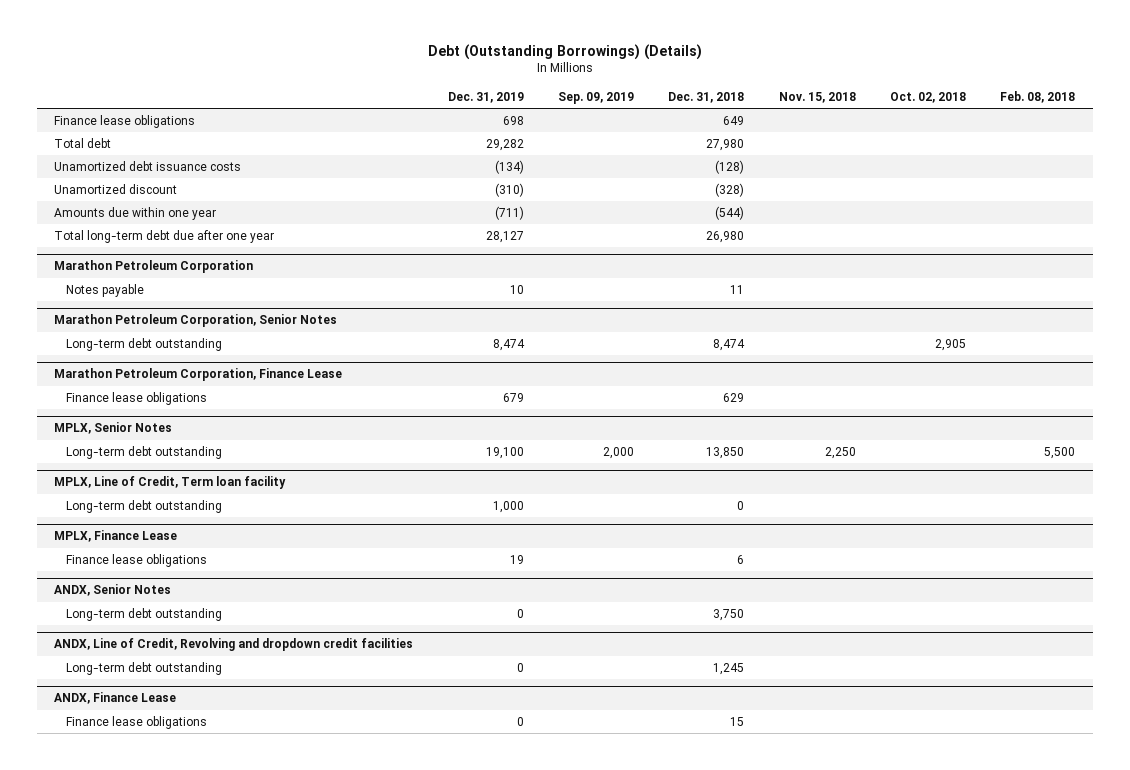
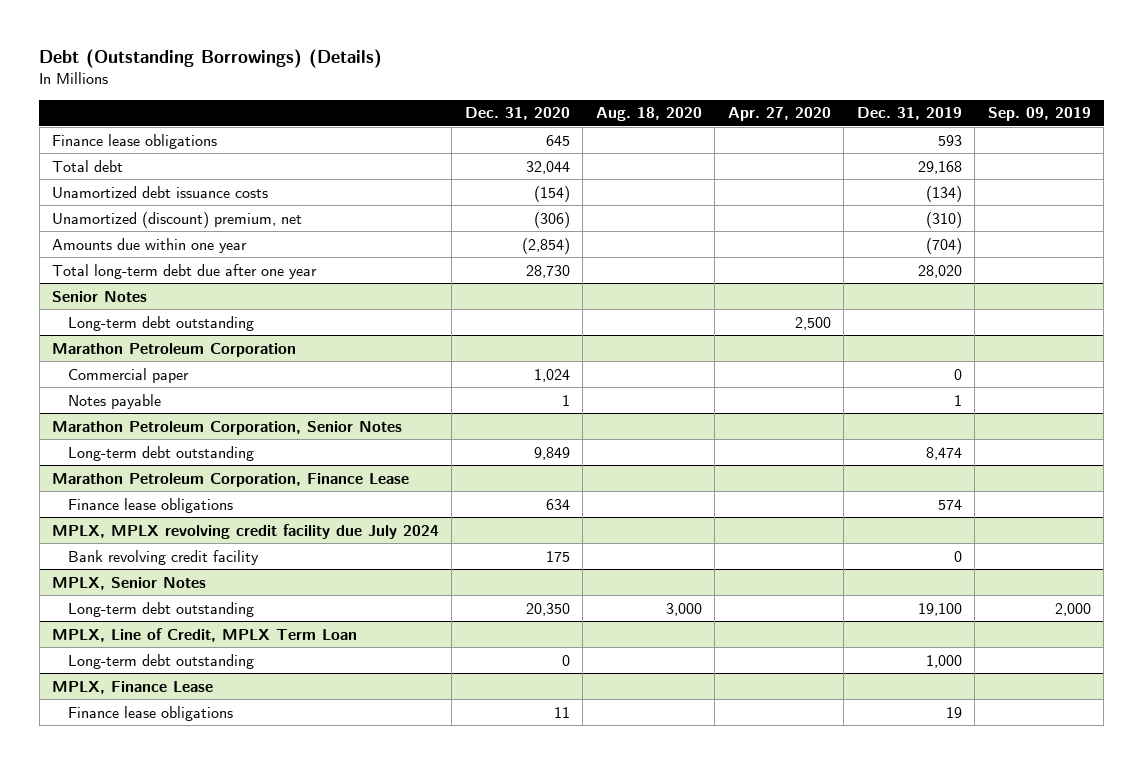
[668,91,745,103] Dec. 31, 2018 -> none
[778,91,856,103] Nov. 15, 2018 -> none
[890,91,967,103] Oct. 02, 2018 -> none
[1000,90,1076,103] Feb. 08, 2018 -> none
none -> [464,107,570,121] Dec. 31, 2020
none -> [595,107,702,122] Aug. 18, 2020
none -> [727,107,831,122] Apr. 27, 2020
[502,116,524,126] 698 -> [937,134,962,146] 593
[485,139,524,152] 29,282 -> [917,160,962,174] 29,168
[54,184,178,195] Unamortized discount -> [52,211,303,228] Unamortized (discount) premium, net
[494,206,524,221] (711) -> [925,237,962,254] (704)
[485,231,524,244] 28,127 -> [917,264,962,278] 28,020
none -> [52,290,148,302] Senior Notes
none -> [68,315,255,331] Long-term debt outstanding
none -> [68,367,190,383] Commercial paper
[509,285,524,295] 10 -> [953,394,962,406] 1
[502,393,524,403] 679 -> [937,498,962,510] 574
none -> [52,523,440,539] MPLX, MPLX revolving credit facility due July 2024
none -> [68,549,260,565] Bank revolving credit facility
[54,476,287,490] MPLX, Line of Credit, Term loan facility -> [52,627,358,642] MPLX, Line of Credit, MPLX Term Loan
[54,584,172,597] ANDX, Senior Notes -> none
[65,608,222,622] Long-term debt outstanding -> none
[54,638,414,652] ANDX, Line of Credit, Revolving and dropdown credit facilities -> none
[65,662,222,676] Long-term debt outstanding -> none
[54,692,177,705] ANDX, Finance Lease -> none
[65,716,207,730] Finance lease obligations -> none

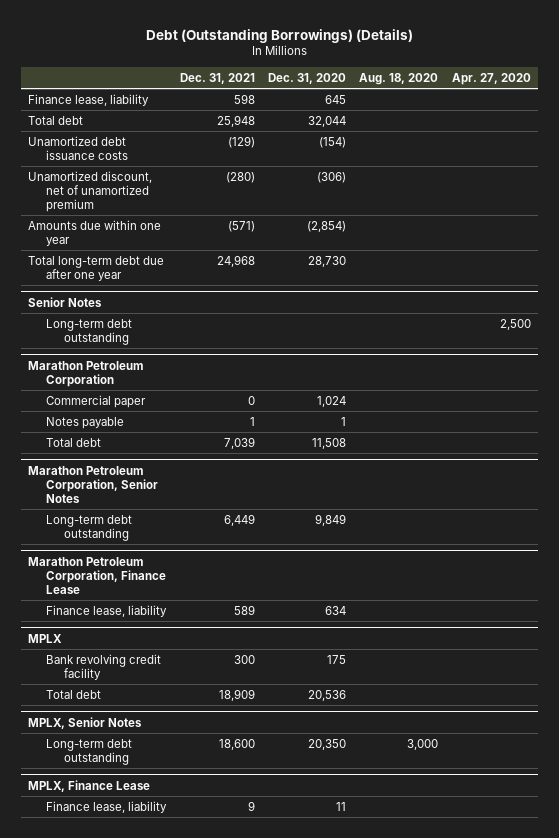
[856,107,962,121] Dec. 31, 2019 -> none
[987,107,1091,122] Sep. 09, 2019 -> none
none -> [179,72,255,84] Dec. 31, 2021
[52,133,218,149] Finance lease obligations -> [28,93,150,106] Finance lease, liability
[52,211,303,228] Unamortized (discount) premium, net -> [28,170,153,212] Unamortized discount, net of unamortized premium
none -> [46,437,102,447] Total debt
[52,523,440,539] MPLX, MPLX revolving credit facility due July 2024 -> none
[68,497,234,513] Finance lease obligations -> [46,604,168,617] Finance lease, liability
none -> [28,633,63,643] MPLX
none -> [46,689,102,699] Total debt
[52,627,358,642] MPLX, Line of Credit, MPLX Term Loan -> none
[68,653,255,669] Long-term debt outstanding -> none
[68,705,234,721] Finance lease obligations -> [46,800,168,813] Finance lease, liability

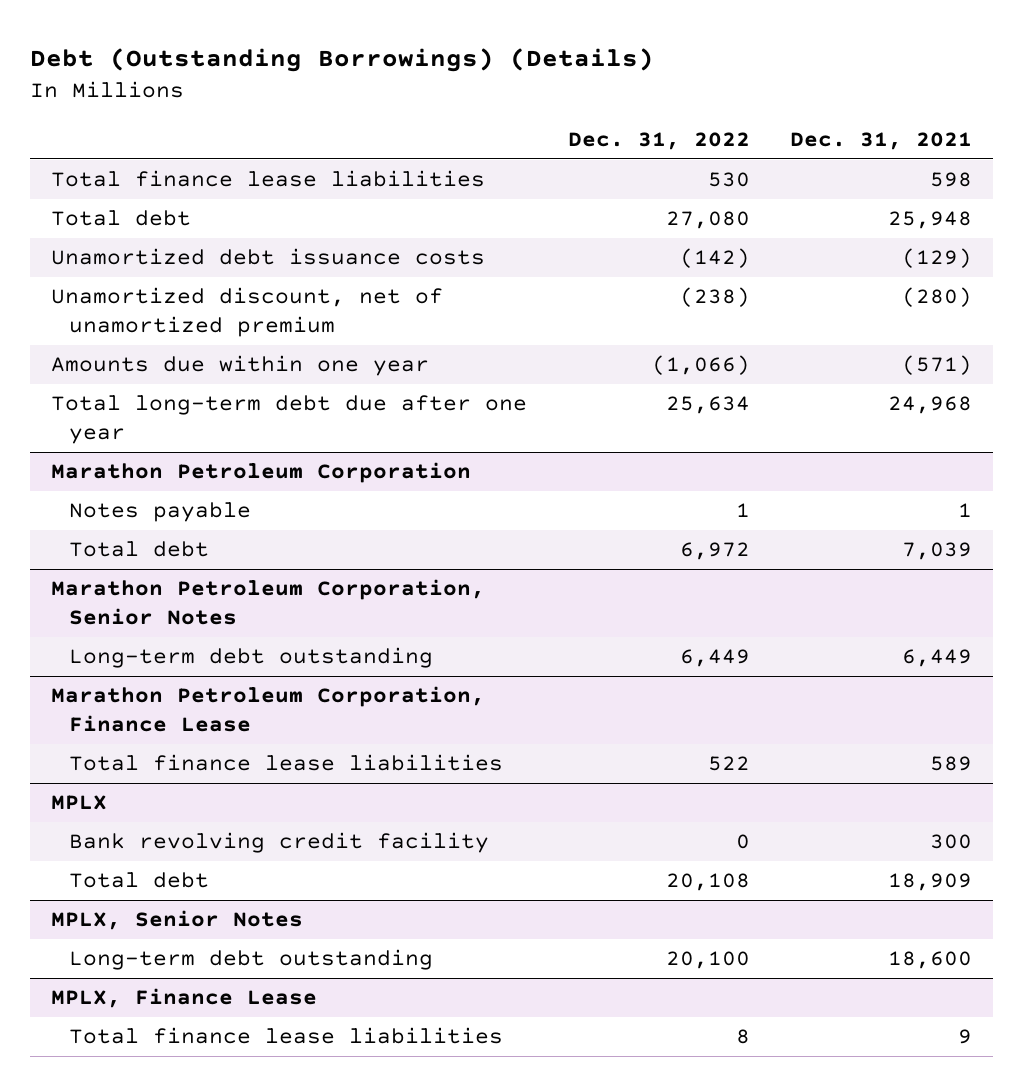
[267,72,346,84] Dec. 31, 2020 -> none
[359,72,439,85] Aug. 18, 2020 -> none
[451,72,531,85] Apr. 27, 2020 -> none
none -> [567,131,750,150] Dec. 31, 2022
[28,93,150,106] Finance lease, liability -> [50,170,485,188] Total finance lease liabilities
[28,296,103,307] Senior Notes -> none
[46,318,133,345] Long-term debt outstanding -> none
[46,394,147,408] Commercial paper -> none
[46,604,168,617] Finance lease, liability -> [68,754,503,772] Total finance lease liabilities
[46,800,168,813] Finance lease, liability -> [68,1027,503,1045] Total finance lease liabilities

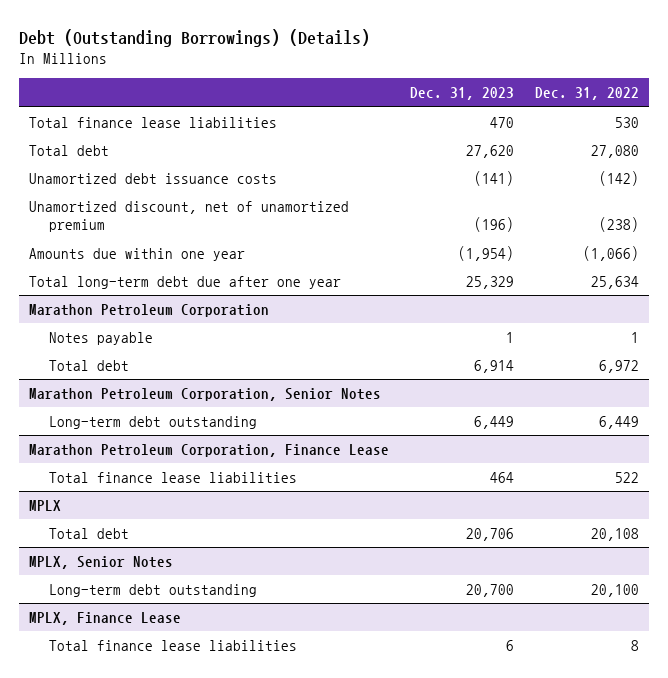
[790,131,973,150] Dec. 31, 2021 -> none
none -> [410,87,515,101] Dec. 31, 2023
[68,832,489,854] Bank revolving credit facility -> none

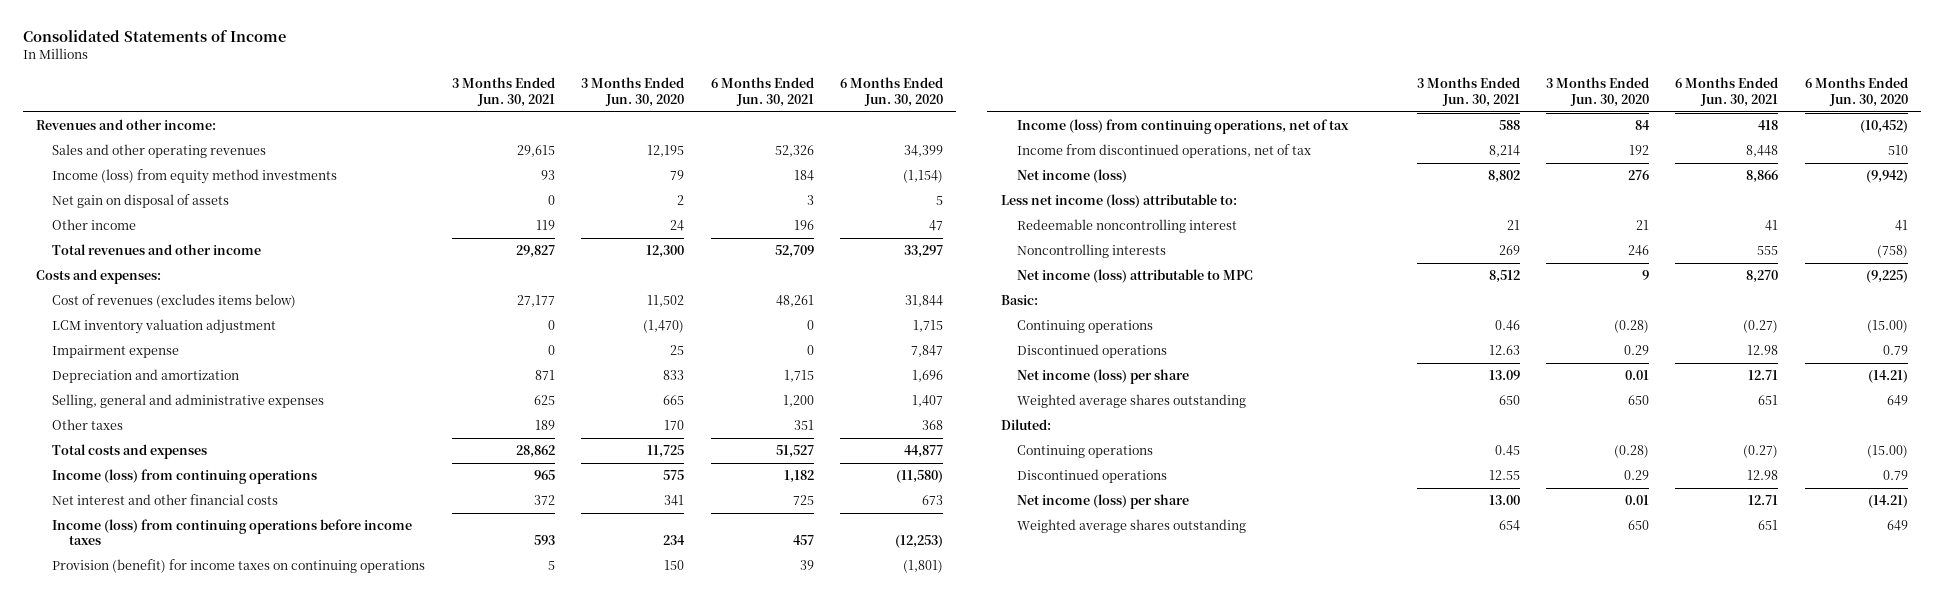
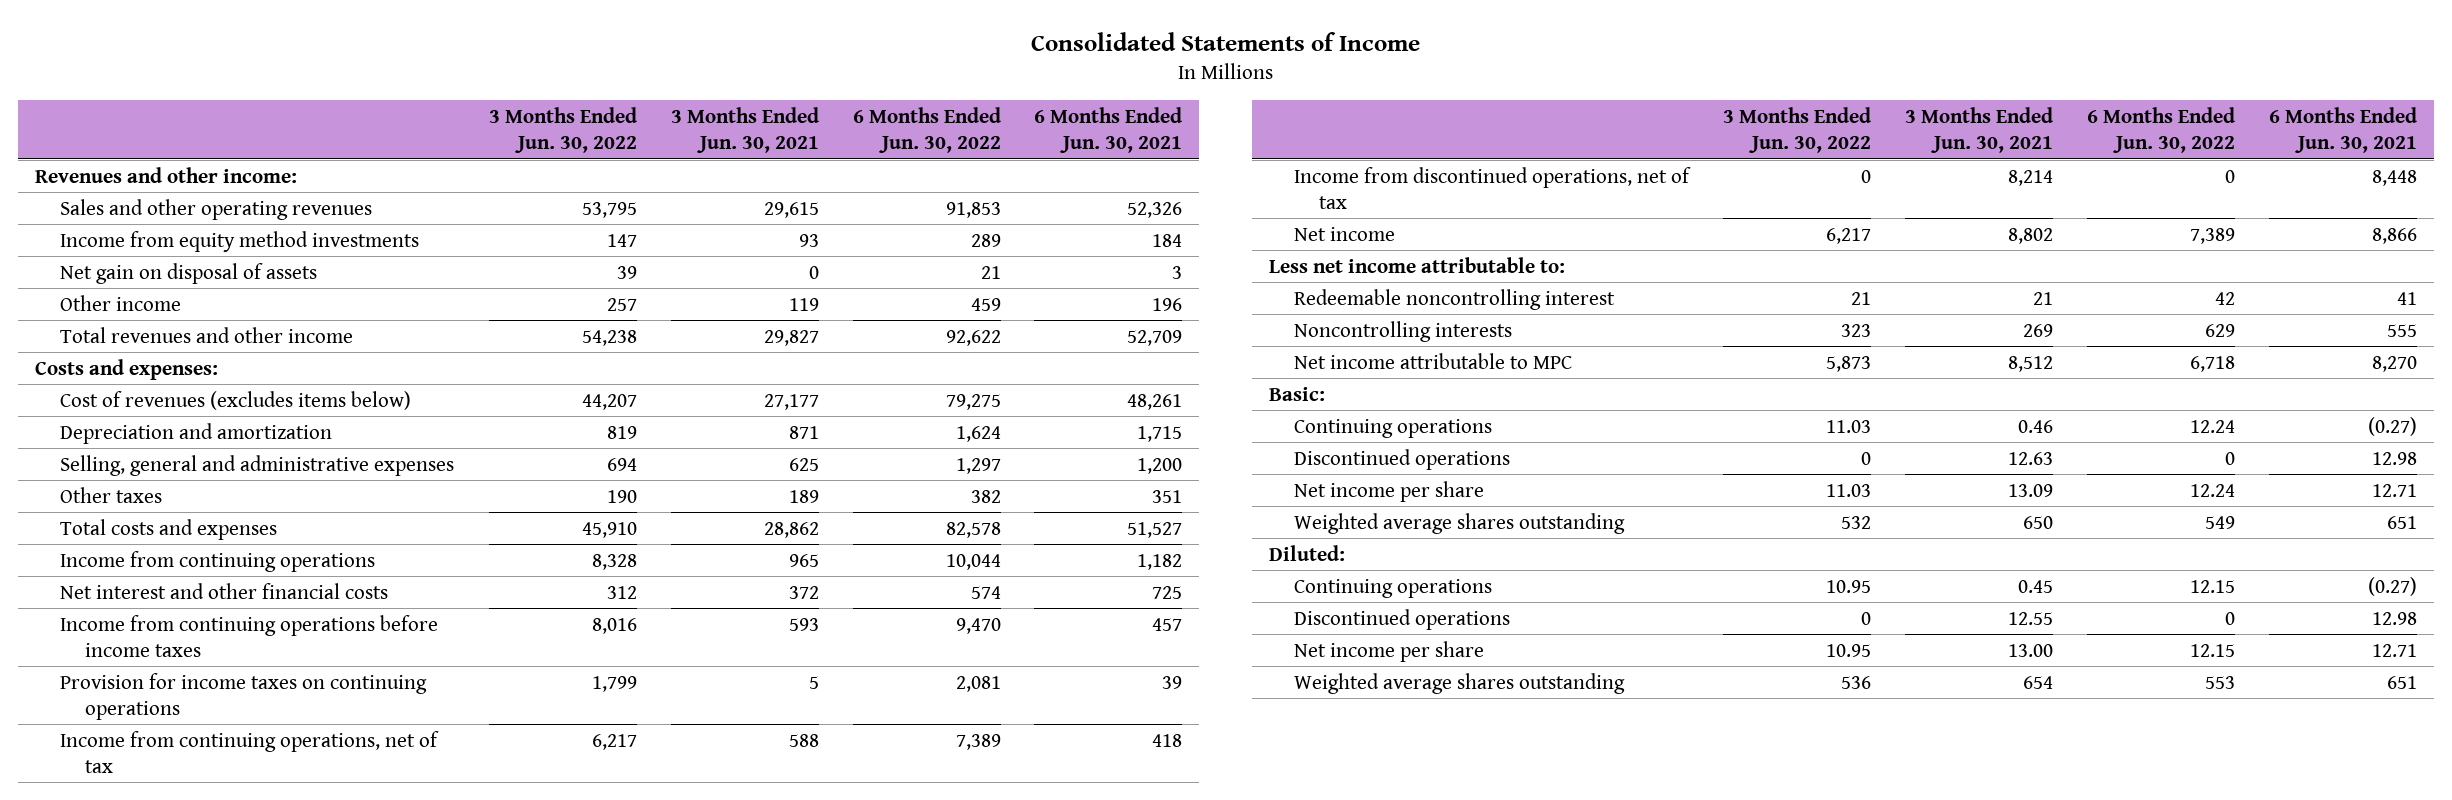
[581,77,685,107] 3 Months Ended Jun. 30, 2020 -> none
[840,77,944,107] 6 Months Ended Jun. 30, 2020 -> none
none -> [488,106,637,154] 3 Months Ended Jun. 30, 2022
none -> [852,106,1001,154] 6 Months Ended Jun. 30, 2022
[52,169,338,185] Income (loss) from equity method investments -> [59,230,419,252] Income from equity method investments
[52,319,277,335] LCM inventory valuation adjustment -> none
[52,345,180,359] Impairment expense -> none
[52,469,318,485] Income (loss) from continuing operations -> [59,550,375,572] Income from continuing operations
[52,519,413,546] Income (loss) from continuing operations before income taxes -> [59,614,438,657] Income from continuing operations before income taxes
[52,559,426,574] Provision (benefit) for income taxes on continuing operations -> [59,672,427,720] Provision for income taxes on continuing operations
[1017,119,1350,135] Income (loss) from continuing operations, net of tax -> [59,730,439,773] Income from continuing operations, net of tax
[1017,169,1128,184] Net income (loss) -> [1294,226,1396,241] Net income
[1000,194,1237,209] Less net income (loss) attributable to: -> [1269,256,1566,273] Less net income attributable to:
[1017,269,1254,284] Net income (loss) attributable to MPC -> [1294,352,1573,369] Net income attributable to MPC
[1017,369,1190,385] Net income (loss) per share -> [1294,480,1485,502] Net income per share
[1017,494,1190,510] Net income (loss) per share -> [1294,640,1485,662] Net income per share

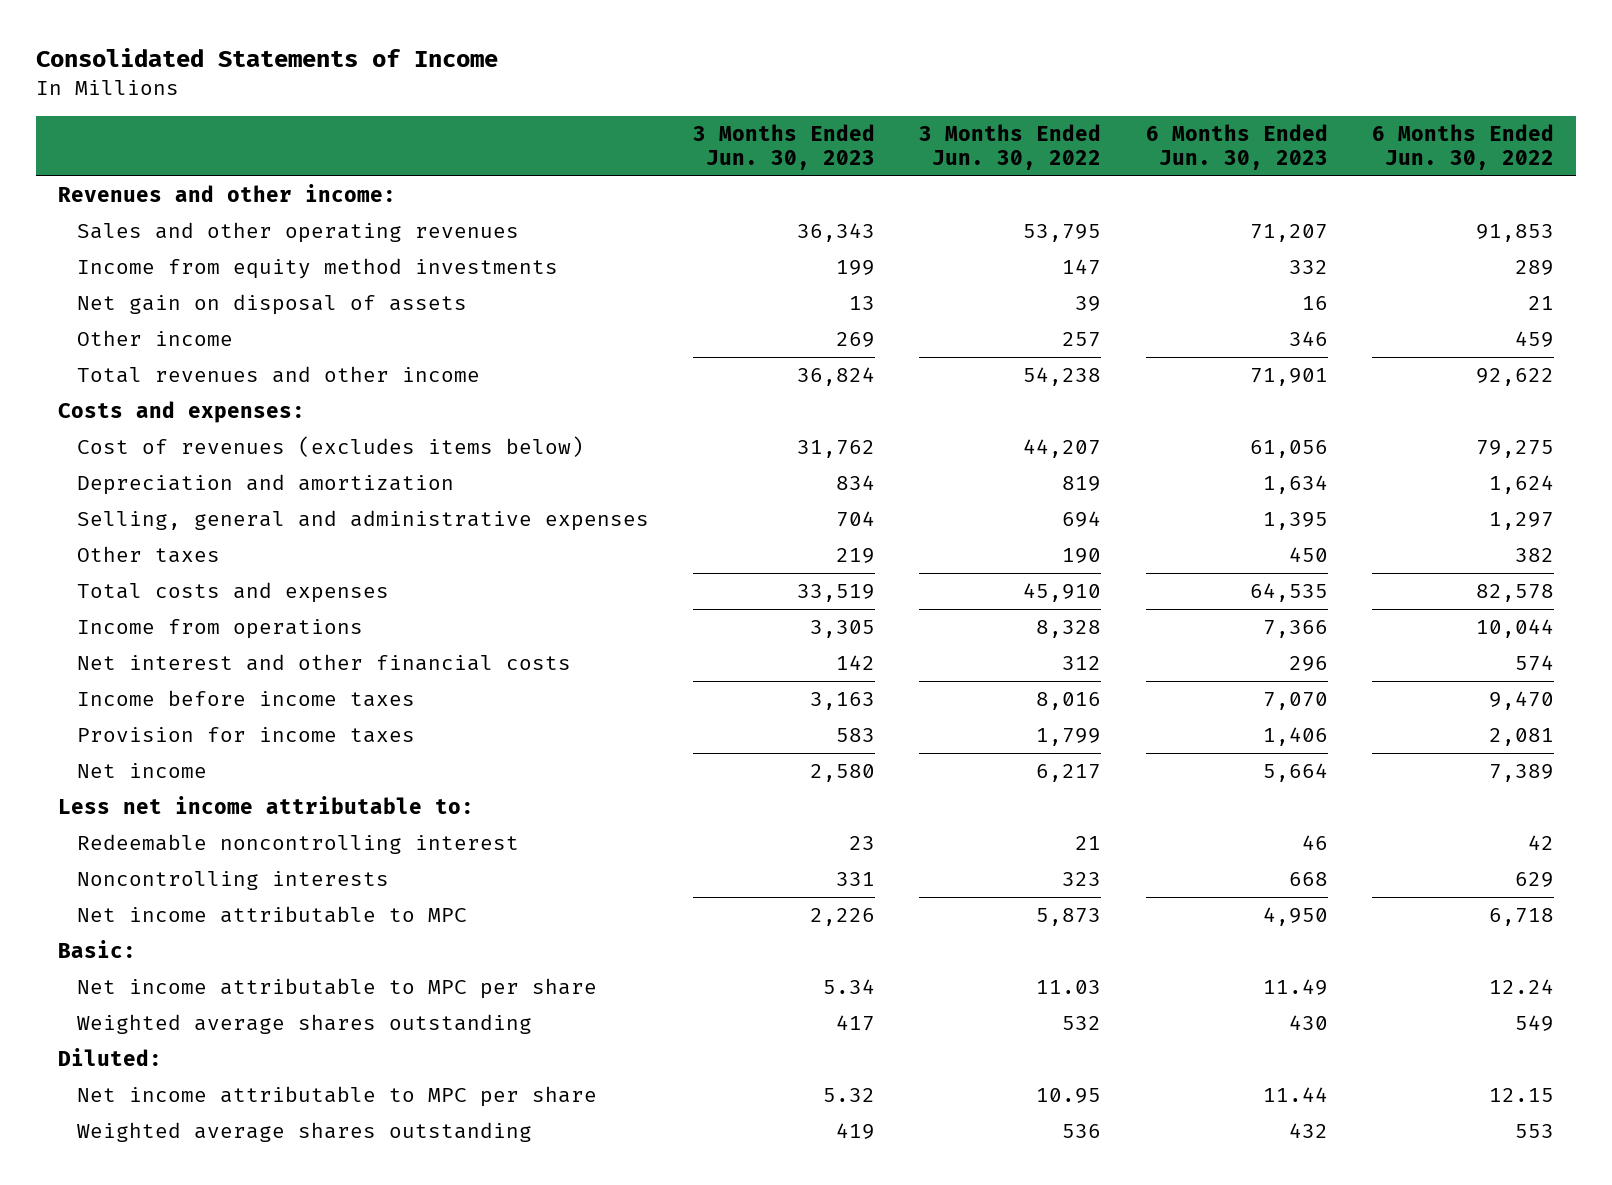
[670,106,819,154] 3 Months Ended Jun. 30, 2021 -> none
[1034,106,1183,154] 6 Months Ended Jun. 30, 2021 -> none
none -> [693,123,876,171] 3 Months Ended Jun. 30, 2023
none -> [1145,123,1328,171] 6 Months Ended Jun. 30, 2023
[59,550,375,572] Income from continuing operations -> [76,619,363,640] Income from operations
[59,730,439,773] Income from continuing operations, net of tax -> none
[1294,166,1692,209] Income from discontinued operations, net of tax -> none
[59,614,438,657] Income from continuing operations before income taxes -> [76,690,415,708] Income before income taxes
[59,672,427,720] Provision for income taxes on continuing operations -> [76,727,415,744] Provision for income taxes
[1294,418,1493,438] Continuing operations -> none
[1294,448,1511,470] Discontinued operations -> none
[1294,480,1485,502] Net income per share -> [76,978,597,1000] Net income attributable to MPC per share
[1294,578,1493,598] Continuing operations -> none
[1294,608,1511,630] Discontinued operations -> none
[1294,640,1485,662] Net income per share -> [76,1086,597,1108] Net income attributable to MPC per share

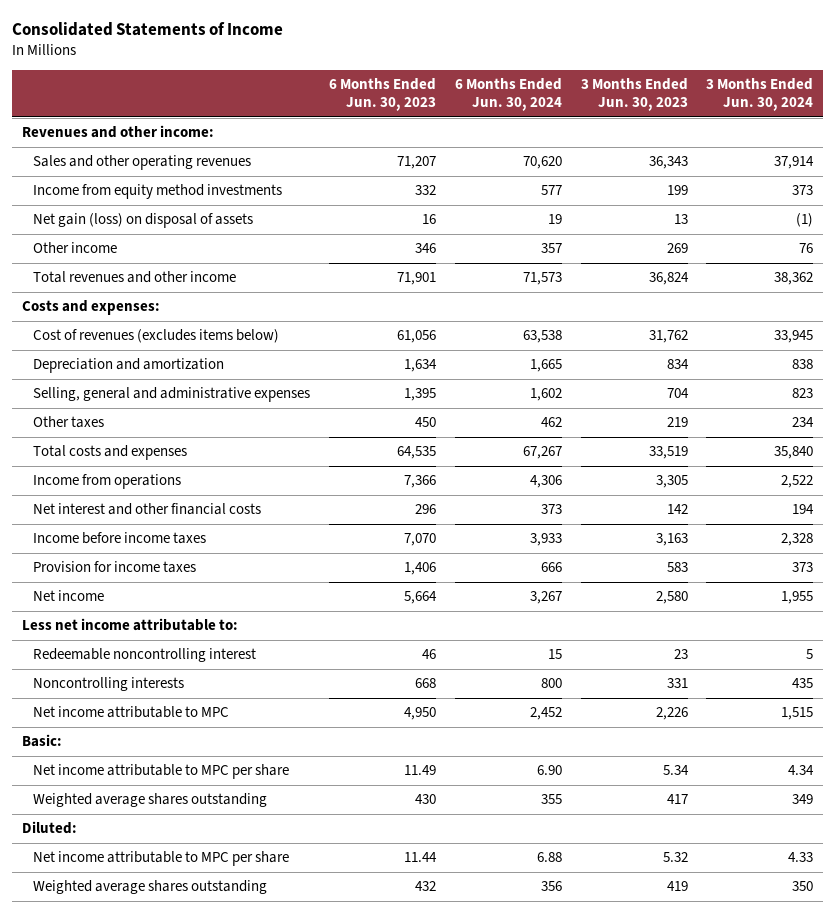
[919,123,1102,171] 3 Months Ended Jun. 30, 2022 -> none
[1372,123,1555,171] 6 Months Ended Jun. 30, 2022 -> none
none -> [454,78,562,112] 6 Months Ended Jun. 30, 2024
none -> [706,78,814,112] 3 Months Ended Jun. 30, 2024
[76,294,467,316] Net gain on disposal of assets -> [33,213,254,229] Net gain (loss) on disposal of assets

